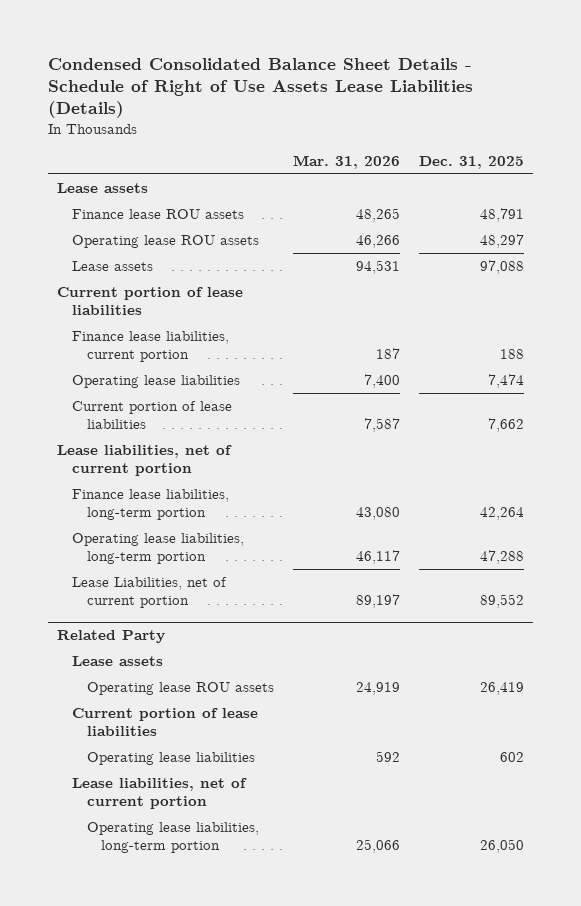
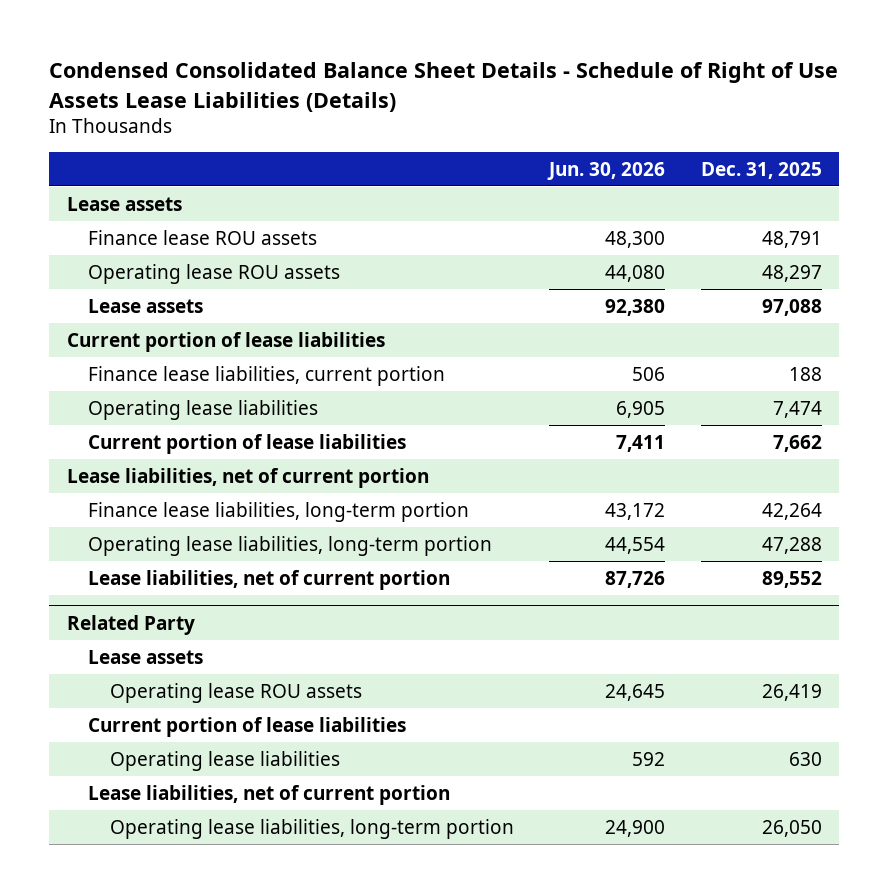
[292,154,400,169] Mar. 31, 2026 -> none
none -> [547,161,666,180] Jun. 30, 2026
[72,576,228,609] Lease Liabilities, net of current portion -> [88,569,451,590] Lease liabilities, net of current portion
[499,751,524,762] 602 -> [788,751,822,766] 630

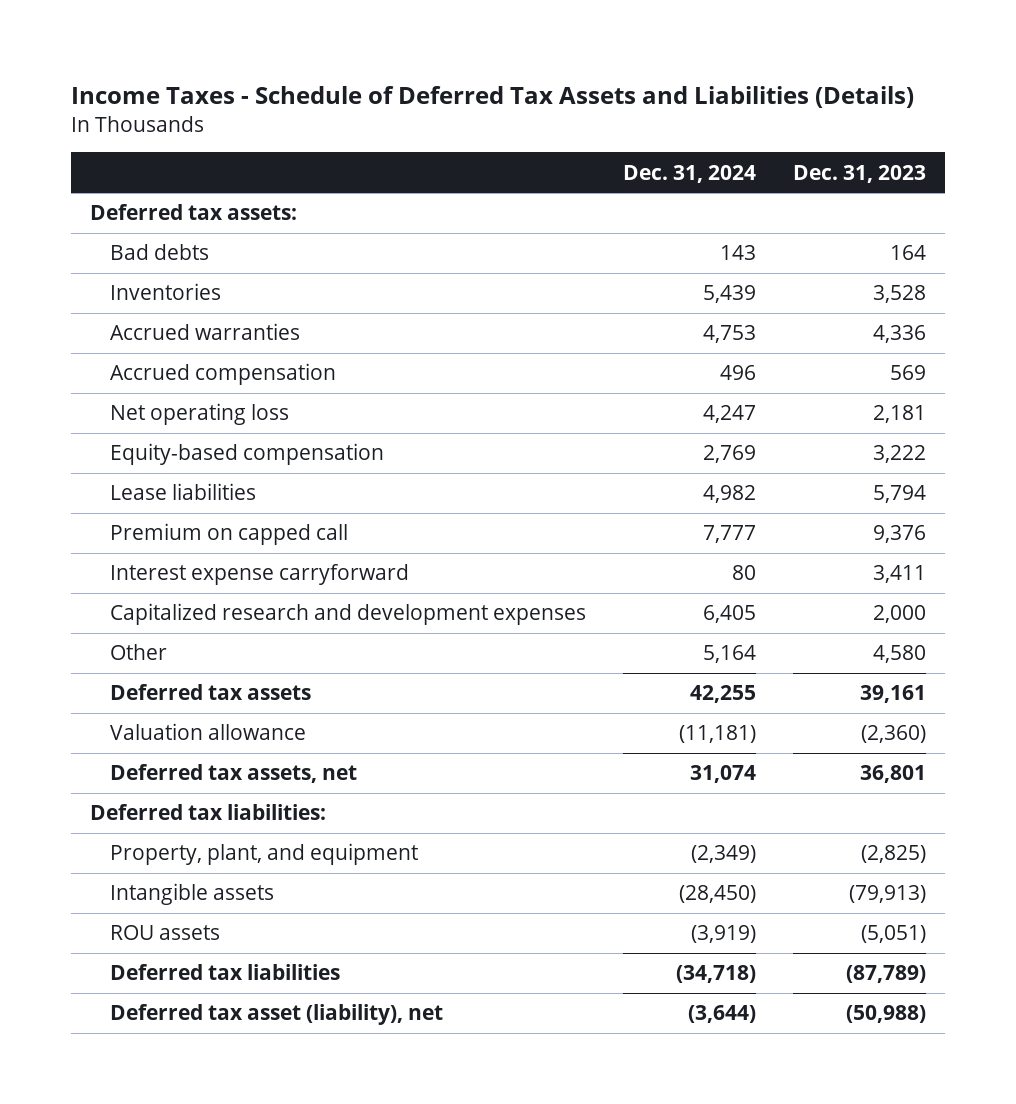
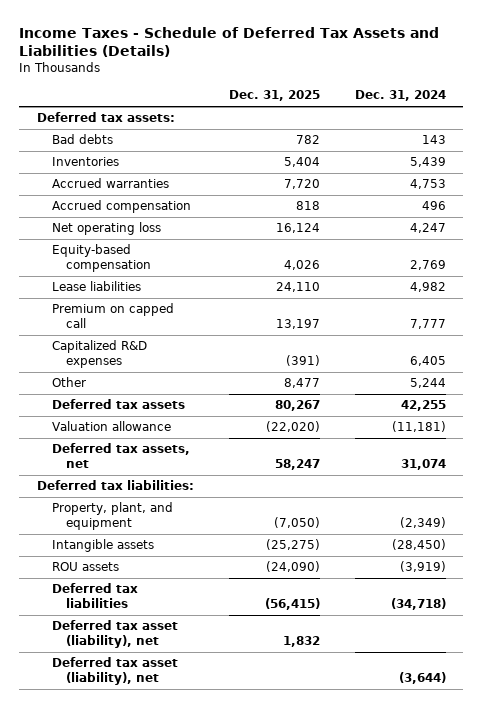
[792,164,926,183] Dec. 31, 2023 -> none
none -> [228,90,320,102] Dec. 31, 2025
[109,564,409,586] Interest expense carryforward -> none
[109,603,586,626] Capitalized research and development expenses -> [51,340,147,368] Capitalized R&D expenses
[702,645,756,664] 5,164 -> [409,378,446,389] 5,244
none -> [51,620,178,648] Deferred tax asset (liability), net

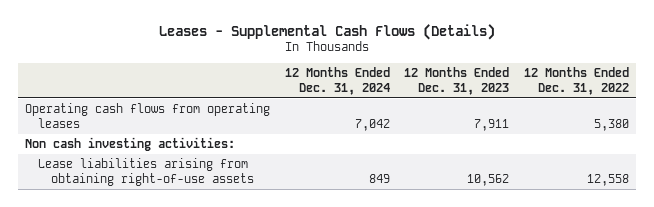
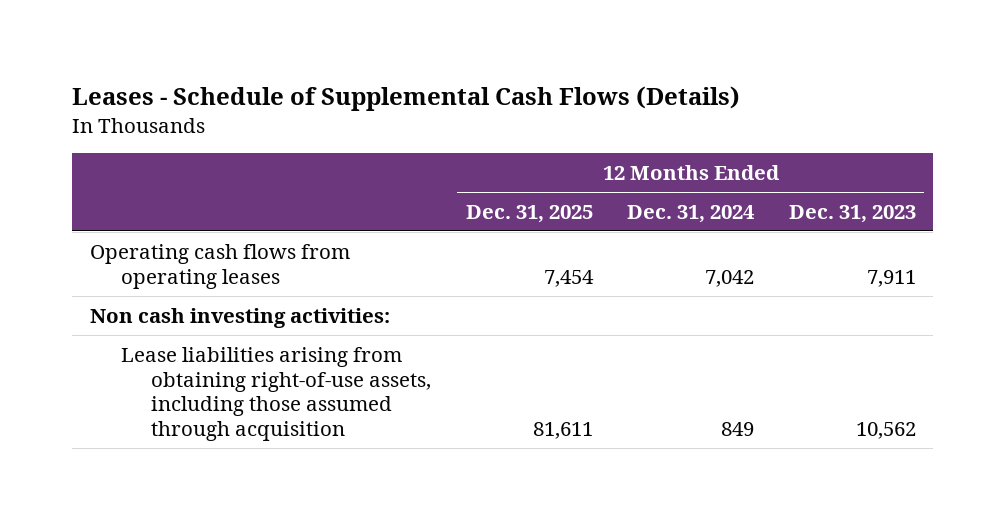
[158,23,495,40] Leases - Supplemental Cash Flows (Details) -> [72,85,741,111] Leases - Schedule of Supplemental Cash Flows (Details)
[523,66,629,95] 12 Months Ended Dec. 31, 2022 -> none
none -> [465,204,593,223] Dec. 31, 2025
[37,157,254,186] Lease liabilities arising from obtaining right-of-use assets -> [120,346,432,442] Lease liabilities arising from obtaining right-of-use assets, including those assumed through acquisition

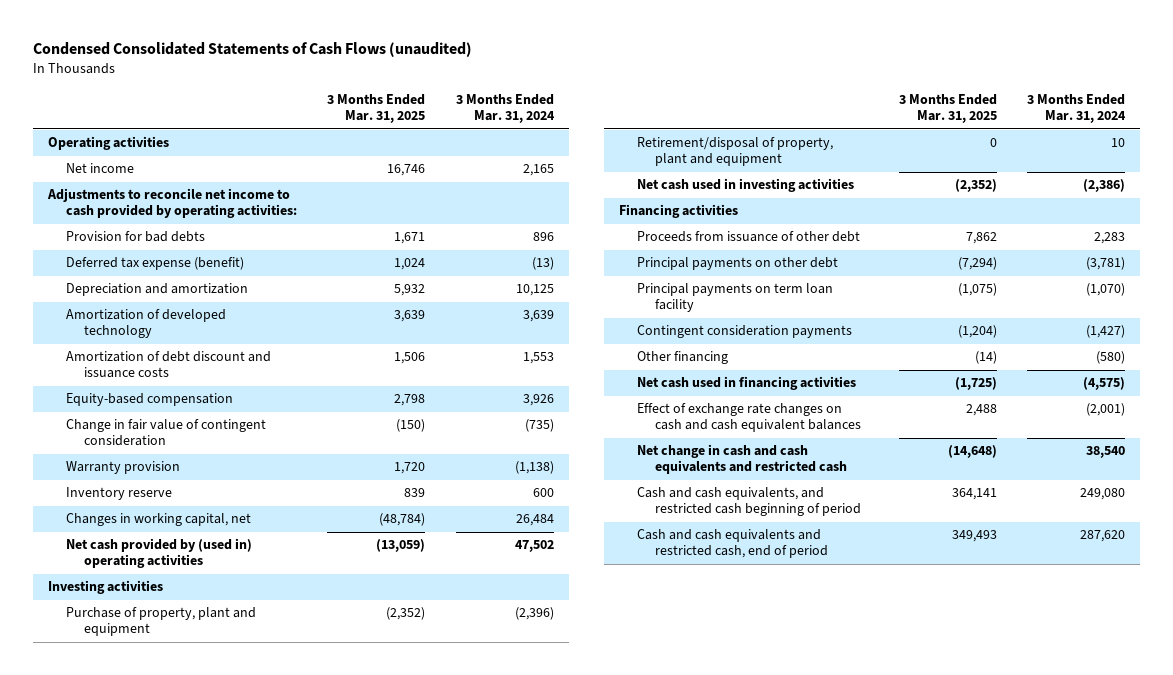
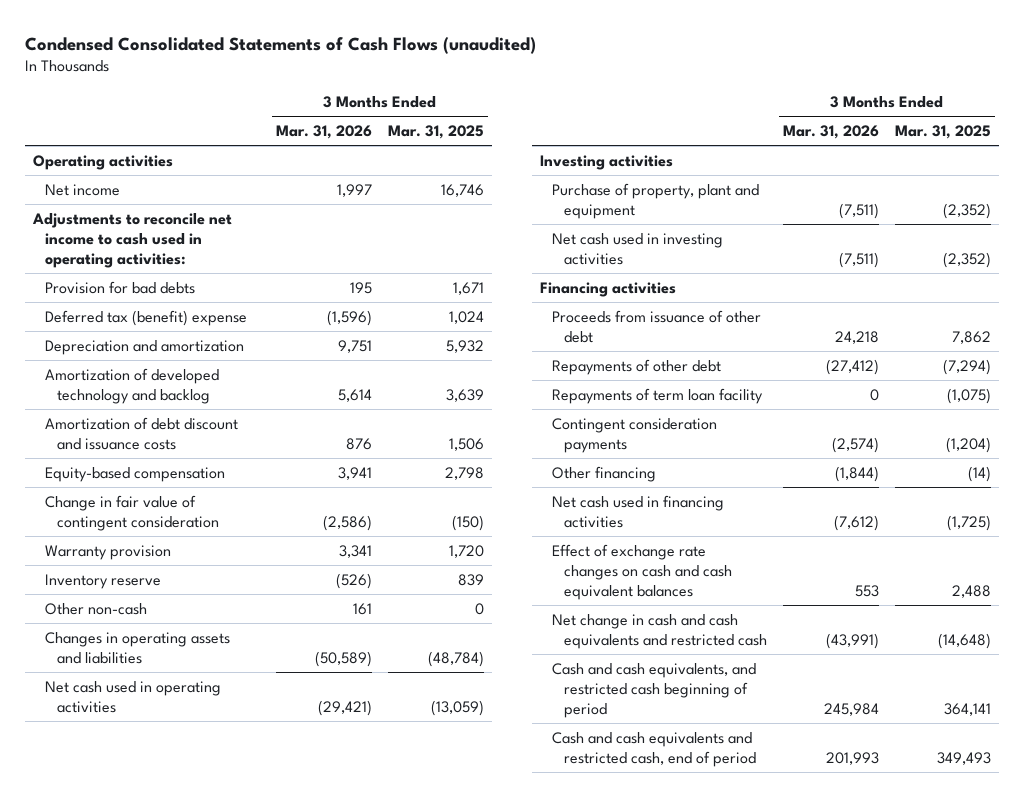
[455,94,555,124] 3 Months Ended Mar. 31, 2024 -> none
none -> [275,125,372,140] Mar. 31, 2026
[46,188,297,219] Adjustments to reconcile net income to cash provided by operating activities: -> [32,212,233,268] Adjustments to reconcile net income to cash used in operating activities:
[65,257,244,271] Deferred tax expense (benefit) -> [44,309,247,326] Deferred tax (benefit) expense
[65,309,226,339] Amortization of developed technology -> [44,367,219,404] Amortization of developed technology and backlog
none -> [44,602,147,615] Other non-cash
[65,513,251,527] Changes in working capital, net -> [44,631,230,664] Changes in operating assets and liabilities
[65,538,252,569] Net cash provided by (used in) operating activities -> [44,680,221,713] Net cash used in operating activities
[636,137,833,167] Retirement/disposal of property, plant and equipment -> none
[636,257,838,271] Principal payments on other debt -> [551,358,721,375] Repayments of other debt
[636,283,833,313] Principal payments on term loan facility -> [551,387,763,404] Repayments of term loan facility

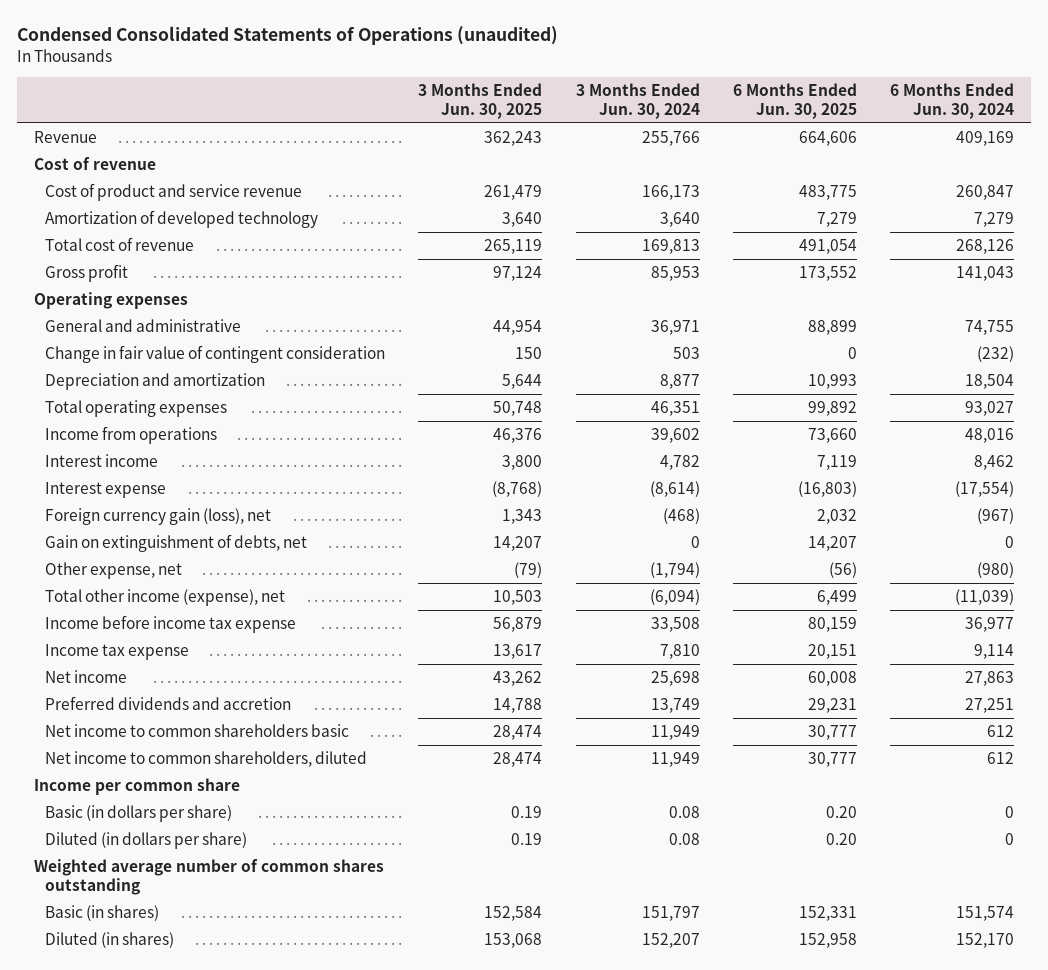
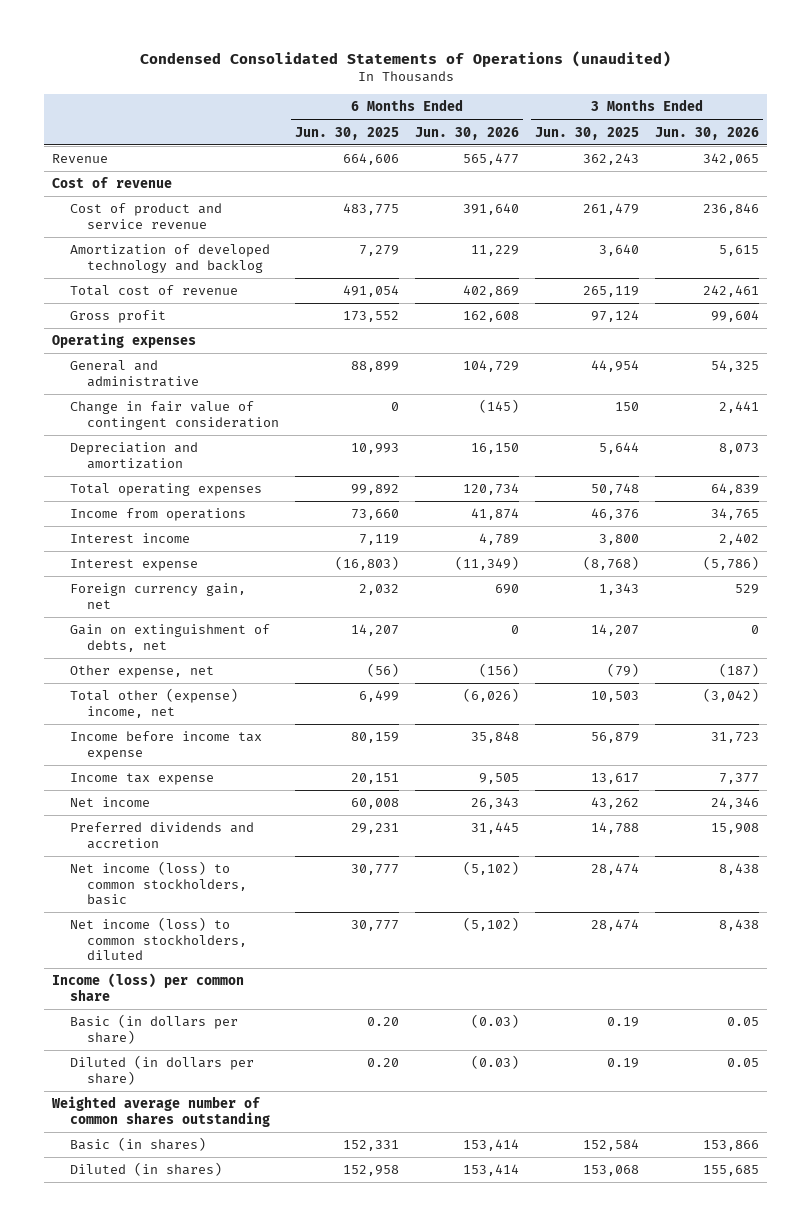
[575,83,700,120] 3 Months Ended Jun. 30, 2024 -> none
[890,83,1015,120] 6 Months Ended Jun. 30, 2024 -> none
none -> [414,126,519,140] Jun. 30, 2026
none -> [654,126,759,140] Jun. 30, 2026
[44,209,318,228] Amortization of developed technology -> [69,244,270,273] Amortization of developed technology and backlog
[44,507,271,525] Foreign currency gain (loss), net -> [69,583,246,609] Foreign currency gain, net
[44,588,285,606] Total other income (expense), net -> [69,688,238,718] Total other (expense) income, net
[44,723,349,737] Net income to common shareholders basic -> [69,861,247,905] Net income (loss) to common stockholders, basic
[44,750,367,767] Net income to common shareholders, diluted -> [69,917,247,960] Net income (loss) to common stockholders, diluted
[33,777,240,795] Income per common share -> [52,973,245,1001] Income (loss) per common share

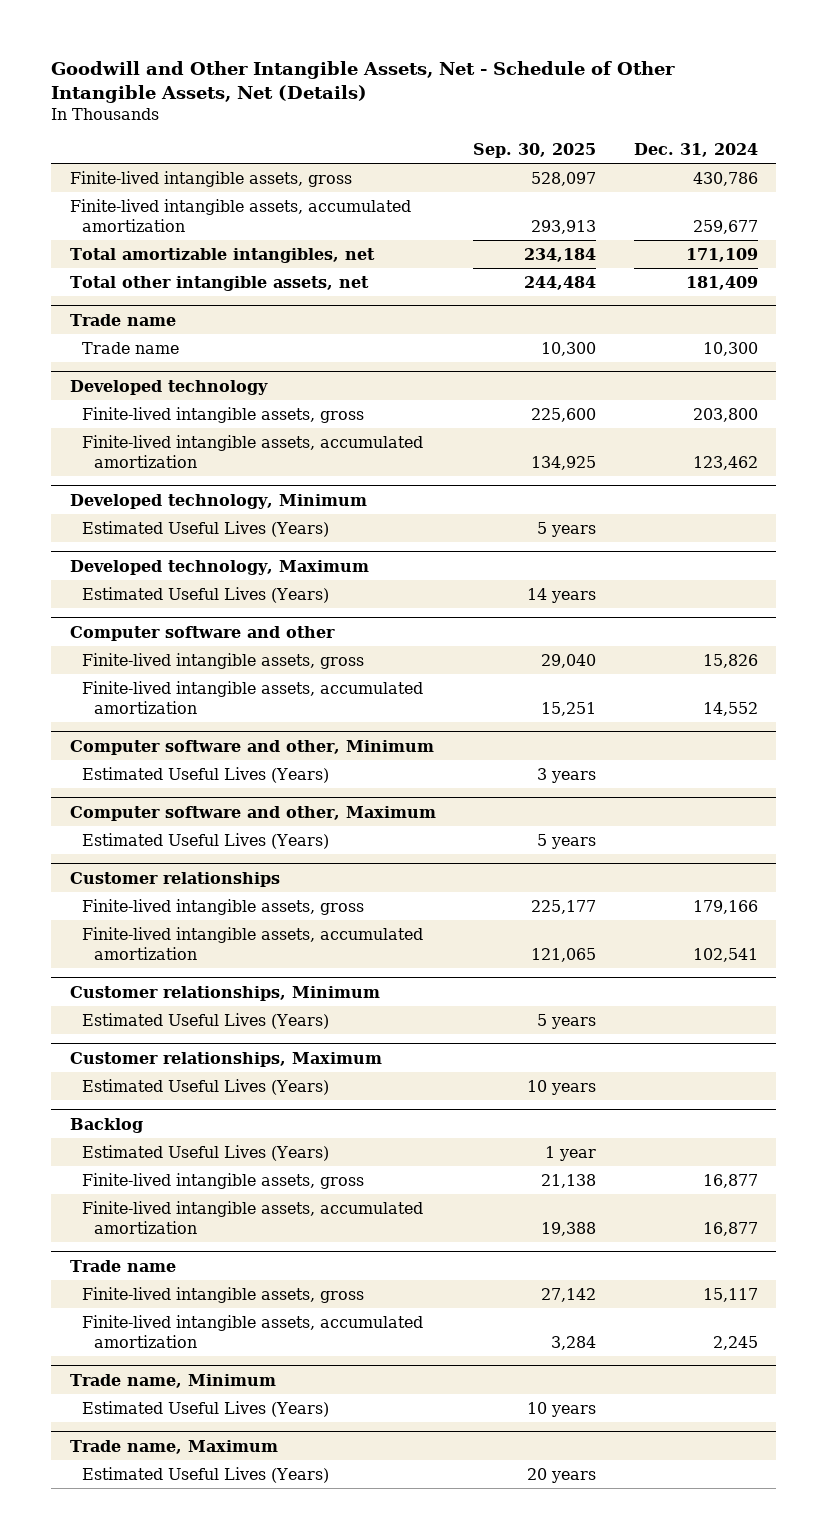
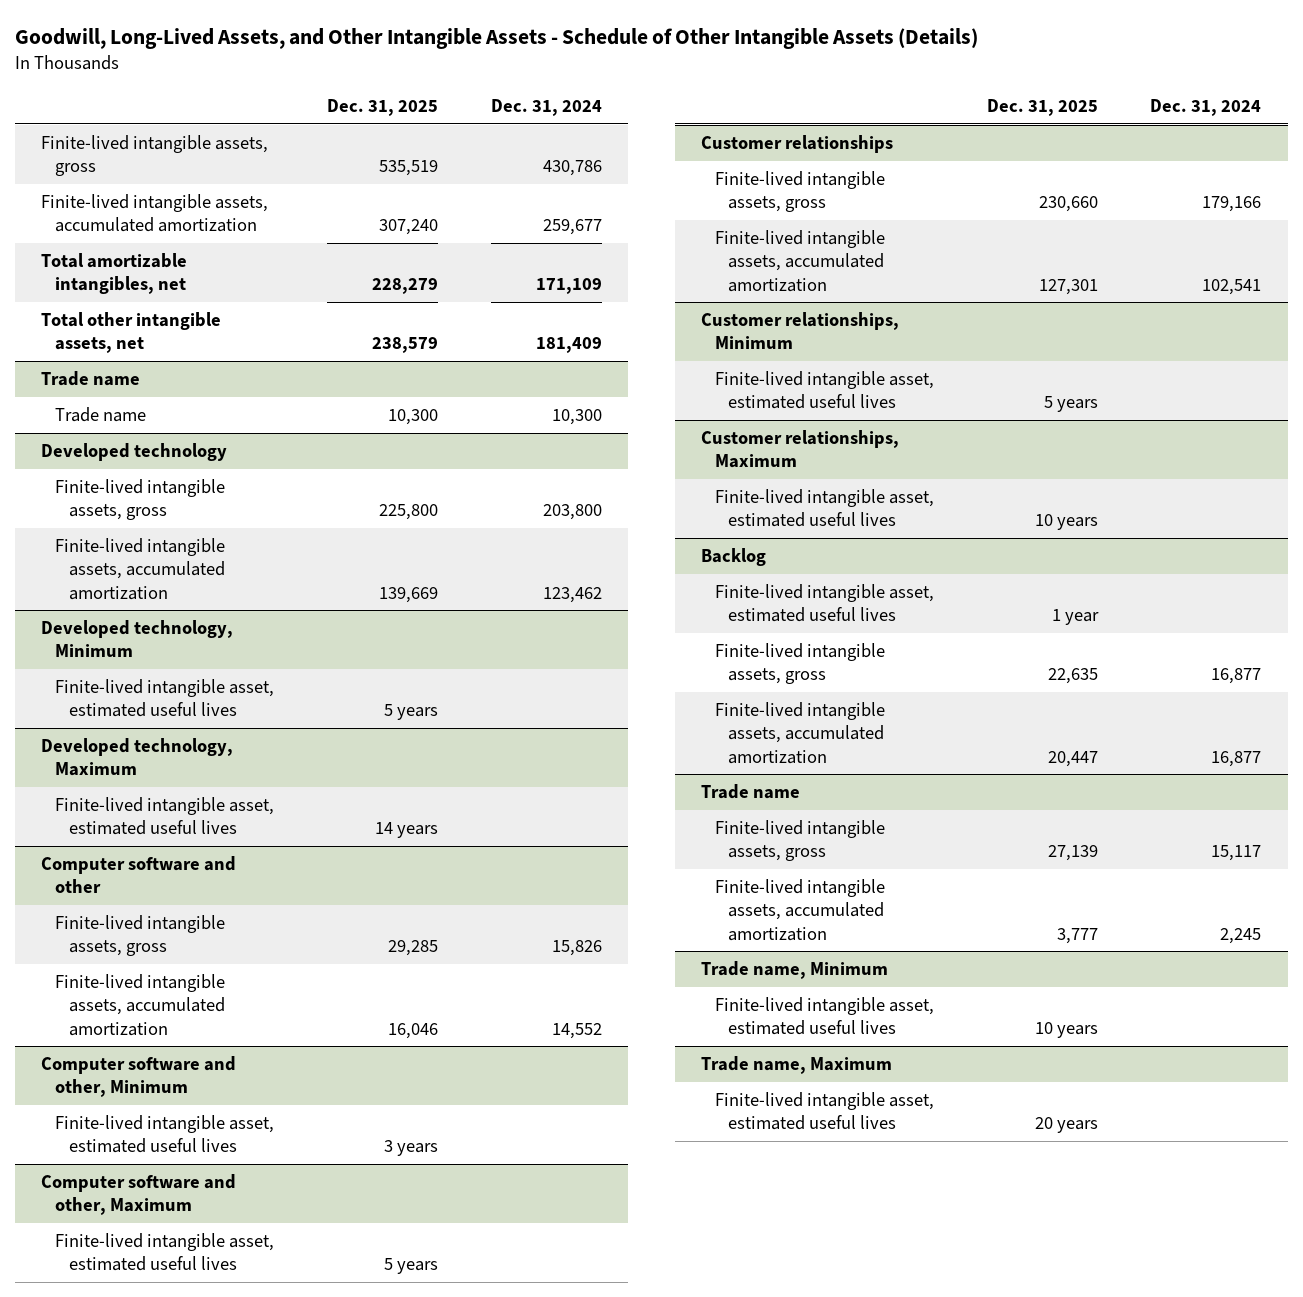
[50,60,675,103] Goodwill and Other Intangible Assets, Net - Schedule of Other Intangible Assets, Net (Details) -> [15,28,979,50] Goodwill, Long-Lived Assets, and Other Intangible Assets - Schedule of Other Intangible Assets (Details)
[473,142,597,158] Sep. 30, 2025 -> none
none -> [326,99,438,117] Dec. 31, 2025
[82,520,330,537] Estimated Useful Lives (Years) -> [54,679,274,718] Finite-lived intangible asset, estimated useful lives
[82,586,330,603] Estimated Useful Lives (Years) -> [54,797,274,836] Finite-lived intangible asset, estimated useful lives
[82,766,330,783] Estimated Useful Lives (Years) -> [54,1115,274,1154] Finite-lived intangible asset, estimated useful lives
[82,832,330,849] Estimated Useful Lives (Years) -> [54,1233,274,1272] Finite-lived intangible asset, estimated useful lives
[82,1012,330,1029] Estimated Useful Lives (Years) -> [714,371,934,410] Finite-lived intangible asset, estimated useful lives
[82,1078,330,1095] Estimated Useful Lives (Years) -> [714,489,934,528] Finite-lived intangible asset, estimated useful lives
[82,1144,330,1161] Estimated Useful Lives (Years) -> [714,584,934,623] Finite-lived intangible asset, estimated useful lives
[82,1400,330,1417] Estimated Useful Lives (Years) -> [714,997,934,1036] Finite-lived intangible asset, estimated useful lives
[82,1466,330,1483] Estimated Useful Lives (Years) -> [714,1092,934,1131] Finite-lived intangible asset, estimated useful lives

